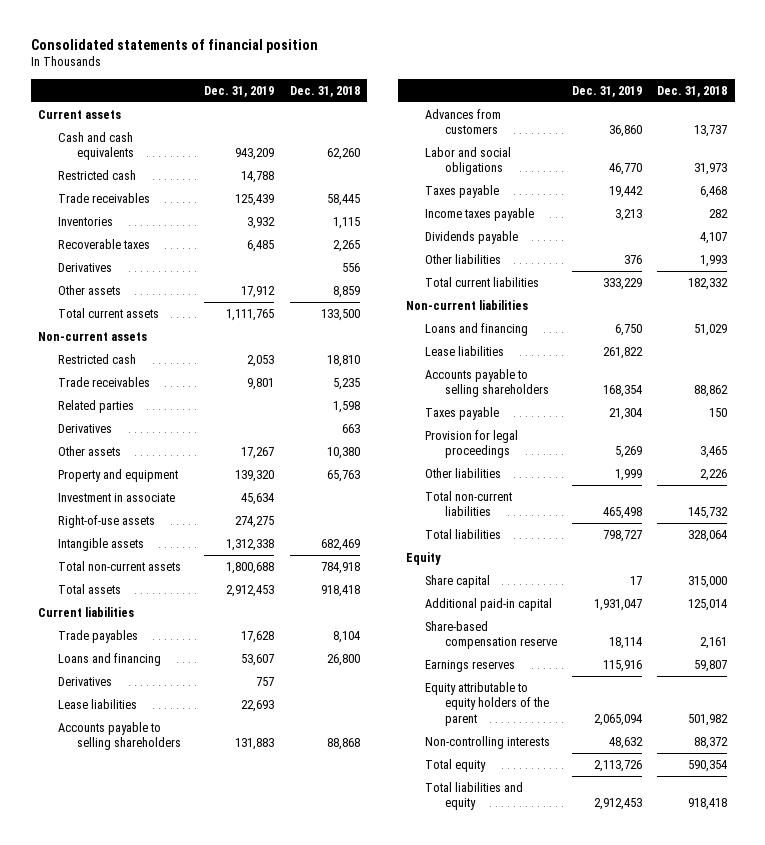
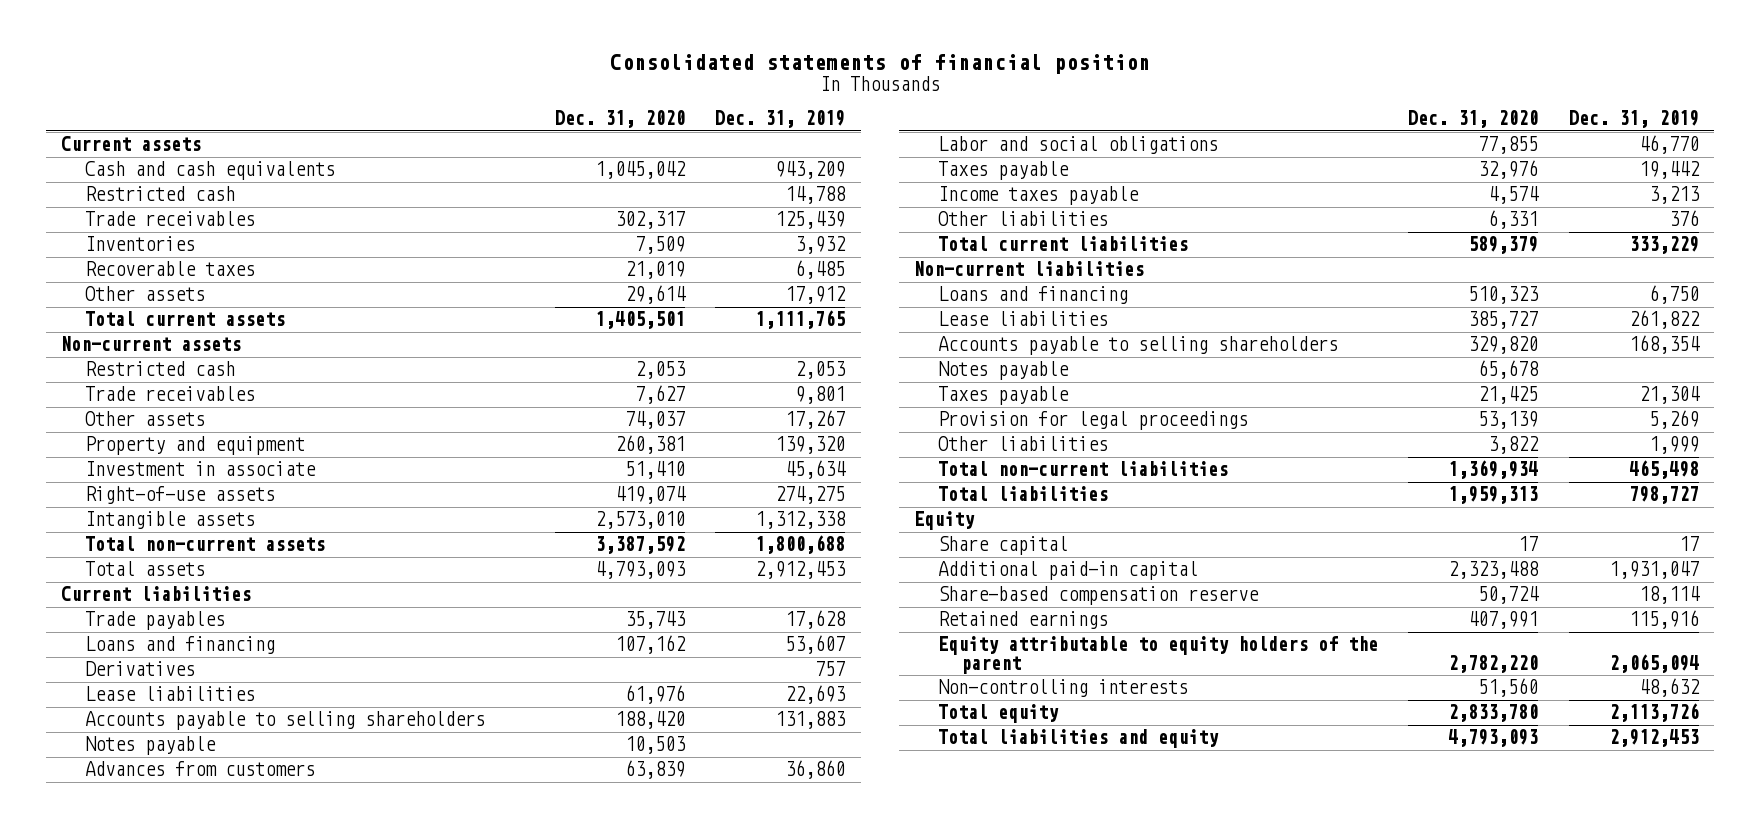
[289,85,360,97] Dec. 31, 2018 -> none
none -> [554,110,685,129] Dec. 31, 2020
[57,262,112,272] Derivatives -> none
[57,399,134,413] Related parties -> none
[57,423,112,433] Derivatives -> none
none -> [84,736,216,756] Notes payable
[425,230,519,244] Dividends payable -> none
none -> [937,361,1069,381] Notes payable
[425,659,516,672] Earnings reserves -> [937,611,1108,630] Retained earnings

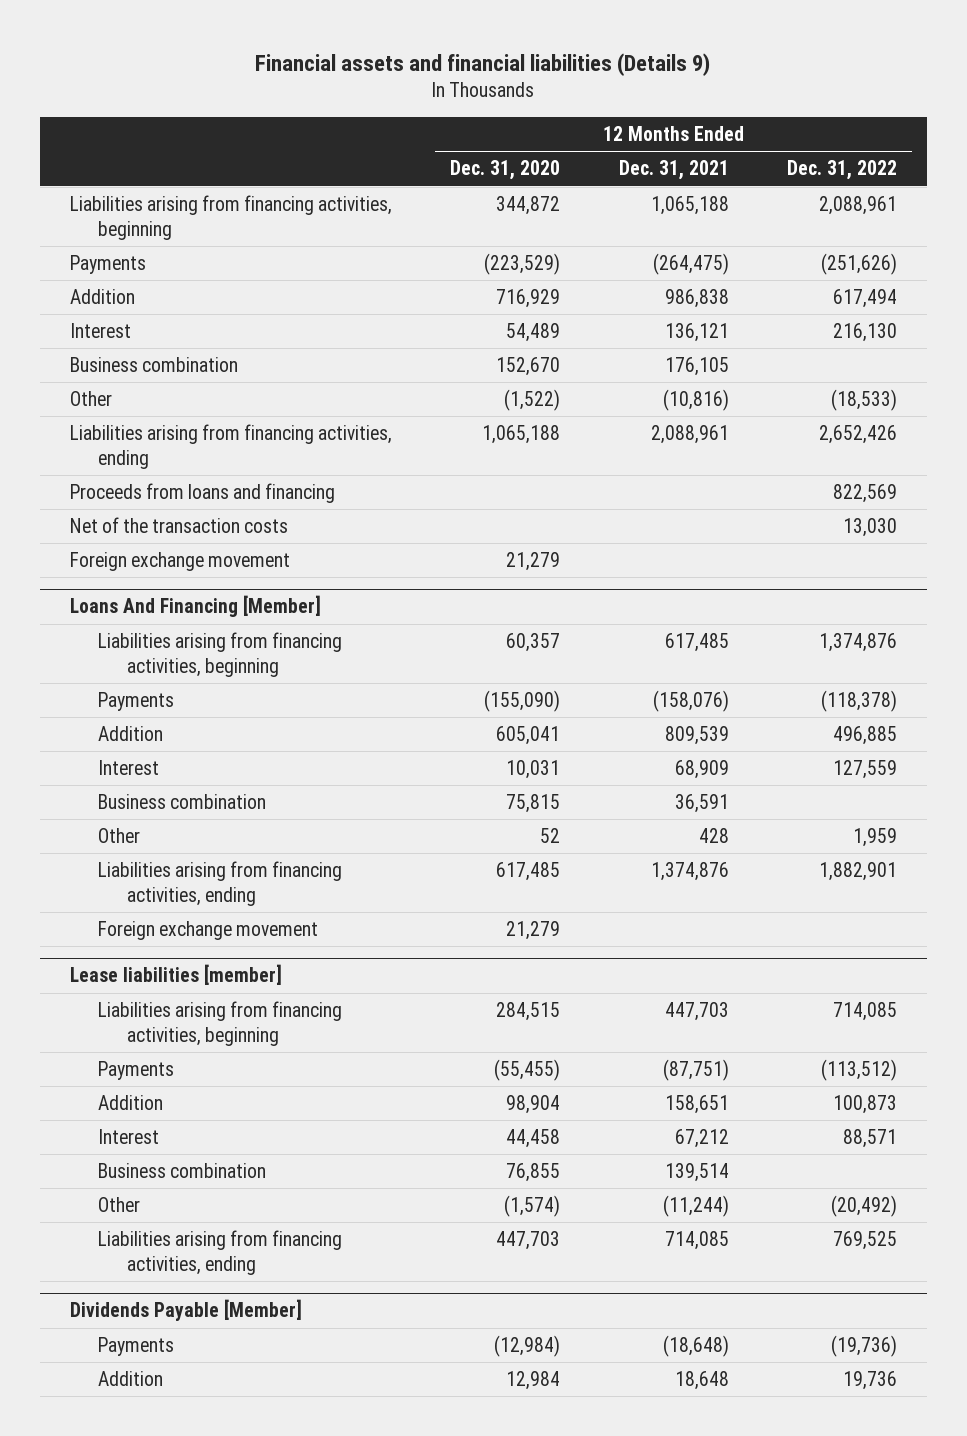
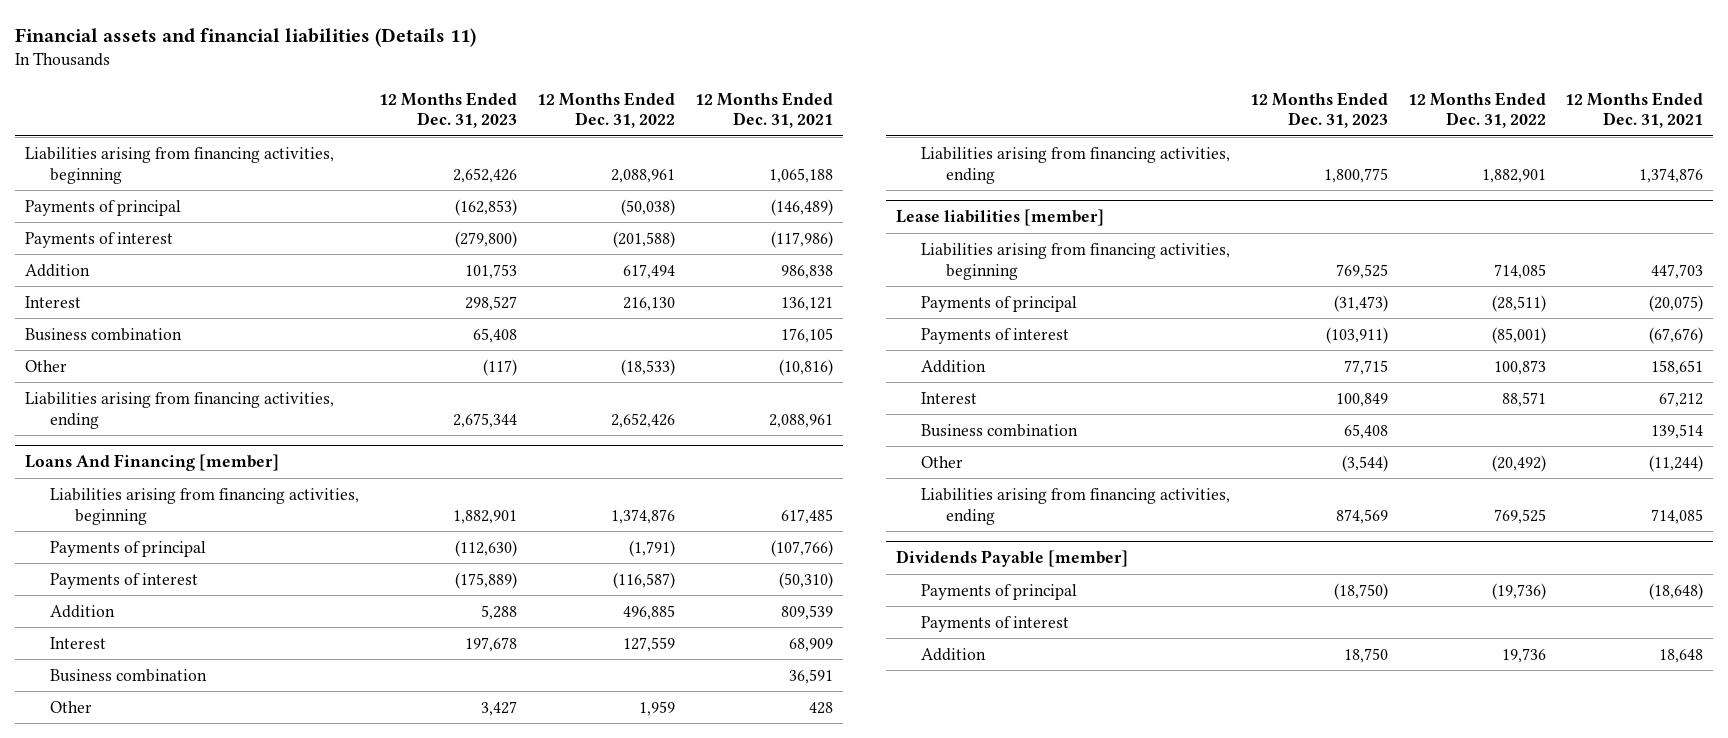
[255,52,711,76] Financial assets and financial liabilities (Details 9) -> [15,27,477,47] Financial assets and financial liabilities (Details 11)
[450,160,561,181] Dec. 31, 2020 -> none
none -> [378,91,517,129] 12 Months Ended Dec. 31, 2023
[69,255,146,275] Payments -> [24,199,181,216] Payments of principal
[652,253,729,276] (264,475) -> [770,198,833,216] (146,489)
[821,253,898,276] (251,626) -> [620,198,675,216] (50,038)
none -> [24,231,173,248] Payments of interest
[69,483,335,504] Proceeds from loans and financing -> none
[69,517,288,534] Net of the transaction costs -> none
[69,552,290,572] Foreign exchange movement -> none
[69,595,321,618] Loans And Financing [Member] -> [24,454,279,472] Loans And Financing [member]
[98,692,175,712] Payments -> [50,540,207,557] Payments of principal
[652,690,729,713] (158,076) -> [770,539,833,557] (107,766)
[821,690,898,713] (118,378) -> [628,539,675,557] (1,791)
none -> [50,572,199,589] Payments of interest
[98,921,319,941] Foreign exchange movement -> none
[98,1061,175,1081] Payments -> [920,295,1077,312] Payments of principal
[662,1059,729,1082] (87,751) -> [1649,294,1704,312] (20,075)
[821,1059,898,1082] (113,512) -> [1491,294,1546,312] (28,511)
none -> [920,327,1069,344] Payments of interest
[69,1299,302,1322] Dividends Payable [Member] -> [895,550,1128,568] Dividends Payable [member]
[98,1337,175,1357] Payments -> [920,583,1077,600] Payments of principal
none -> [920,615,1069,632] Payments of interest

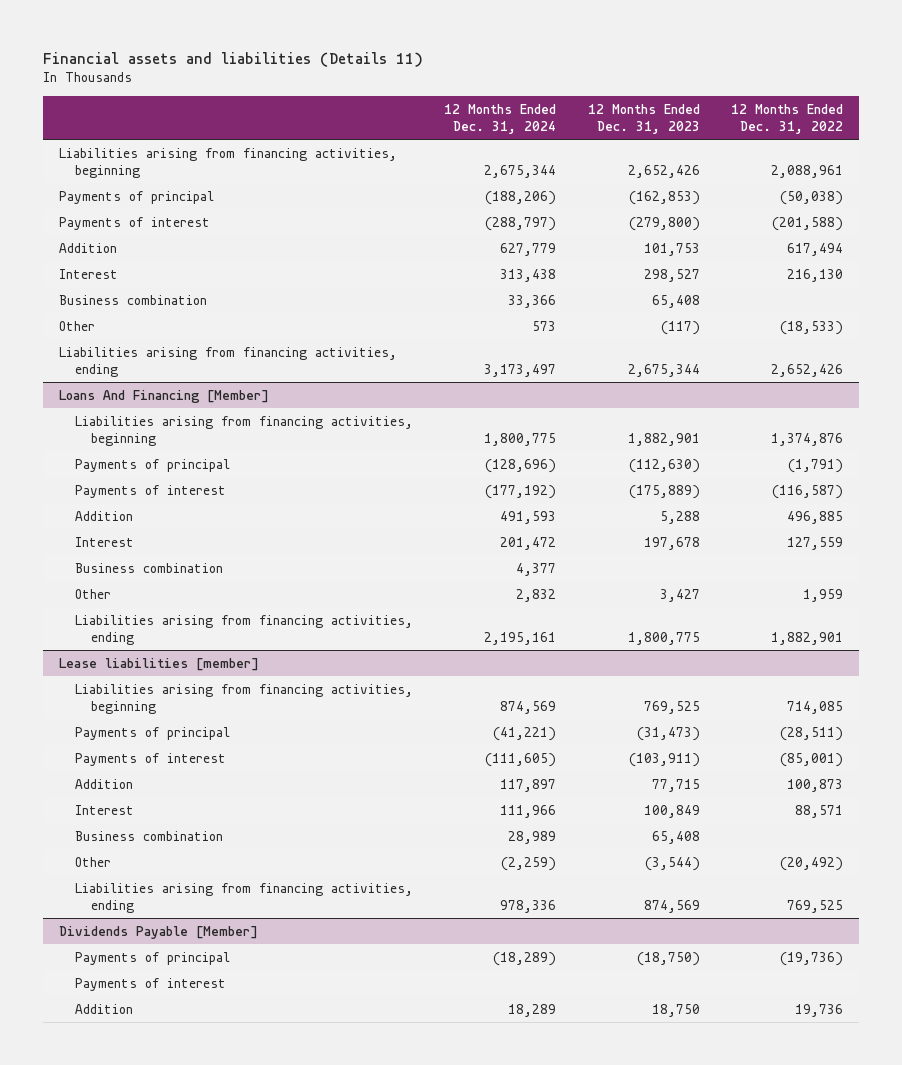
[15,27,477,47] Financial assets and financial liabilities (Details 11) -> [43,52,424,68] Financial assets and liabilities (Details 11)
[694,91,833,129] 12 Months Ended Dec. 31, 2021 -> none
none -> [444,103,557,135] 12 Months Ended Dec. 31, 2024
[24,454,279,472] Loans And Financing [member] -> [59,389,270,403] Loans And Financing [Member]
[895,550,1128,568] Dividends Payable [member] -> [59,925,259,939] Dividends Payable [Member]

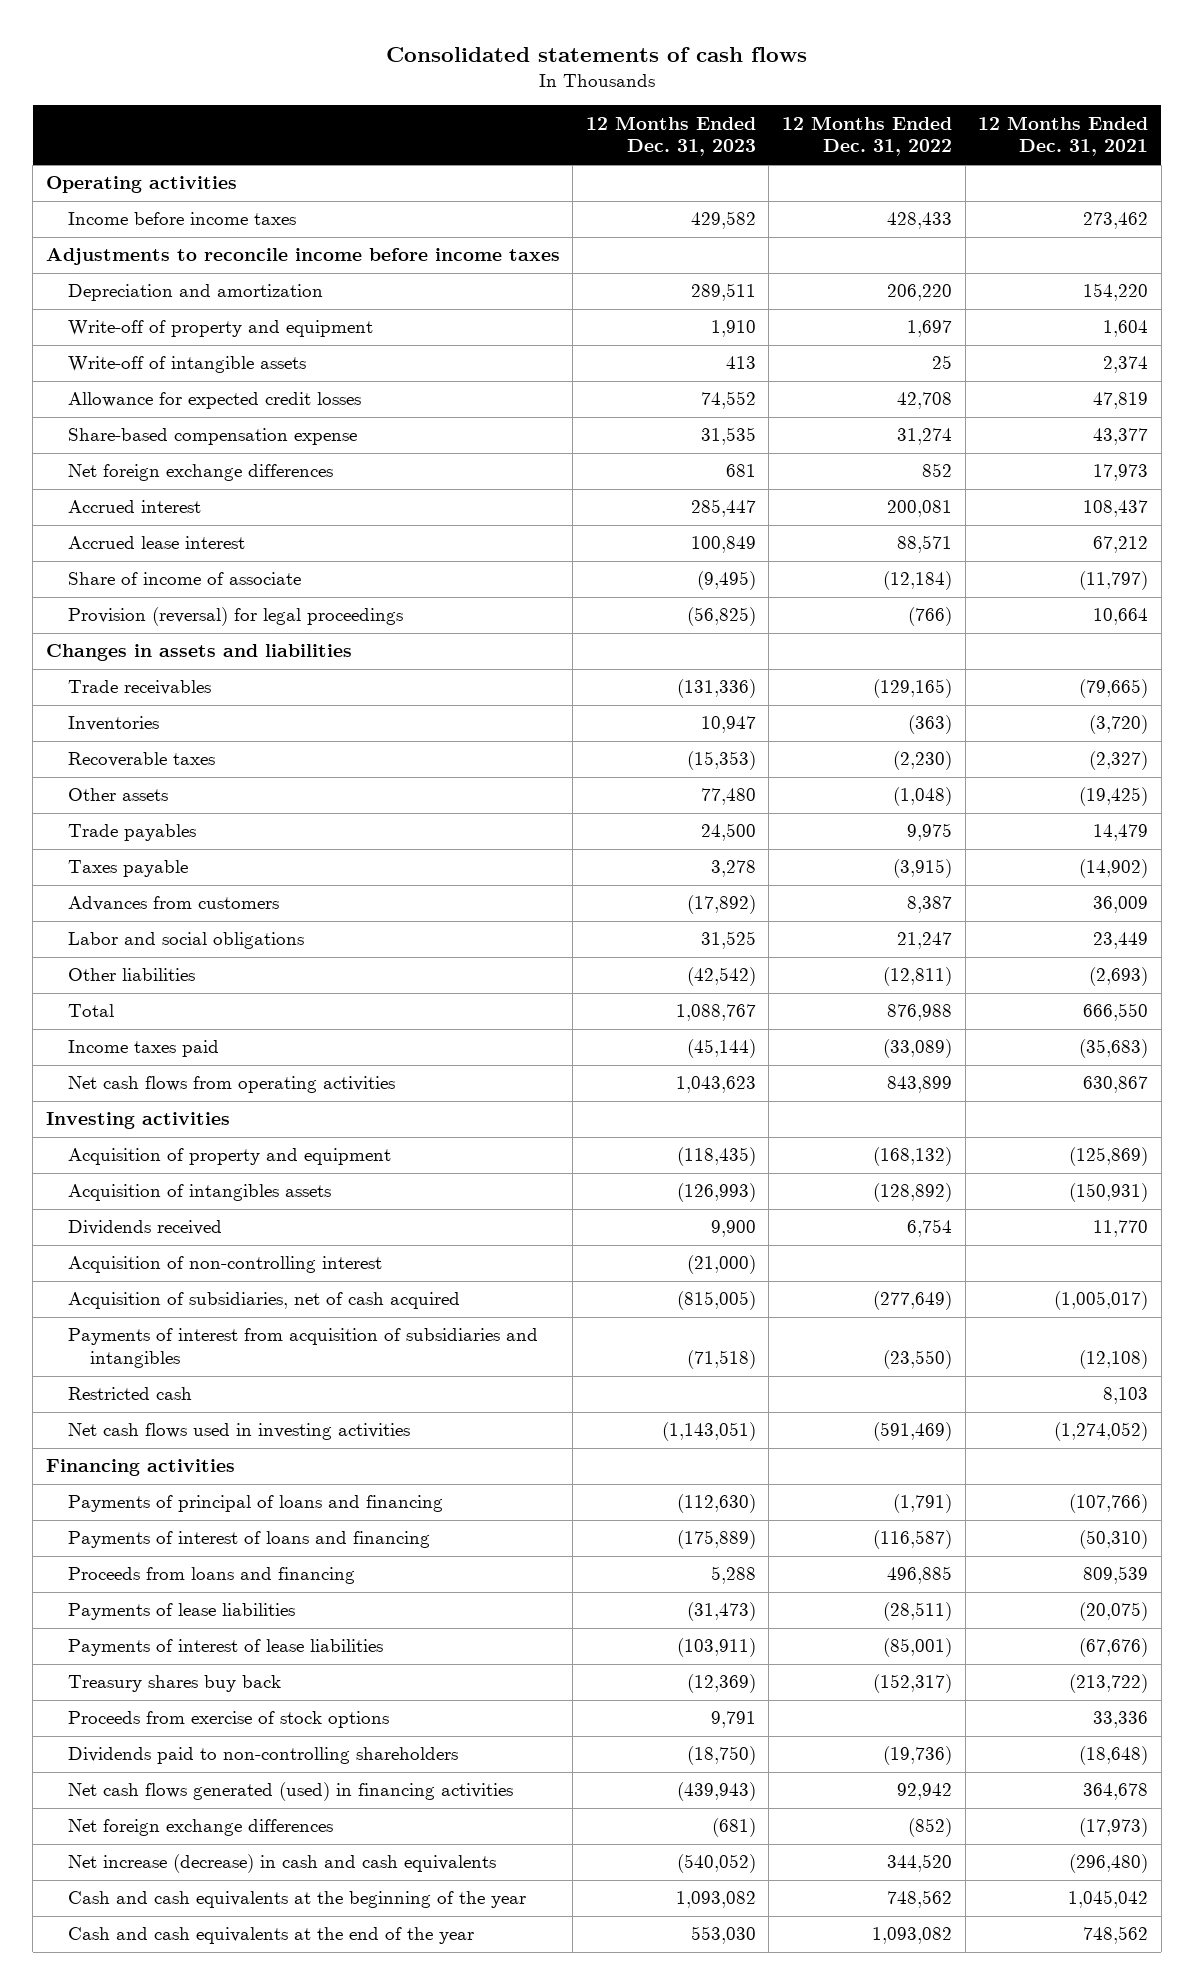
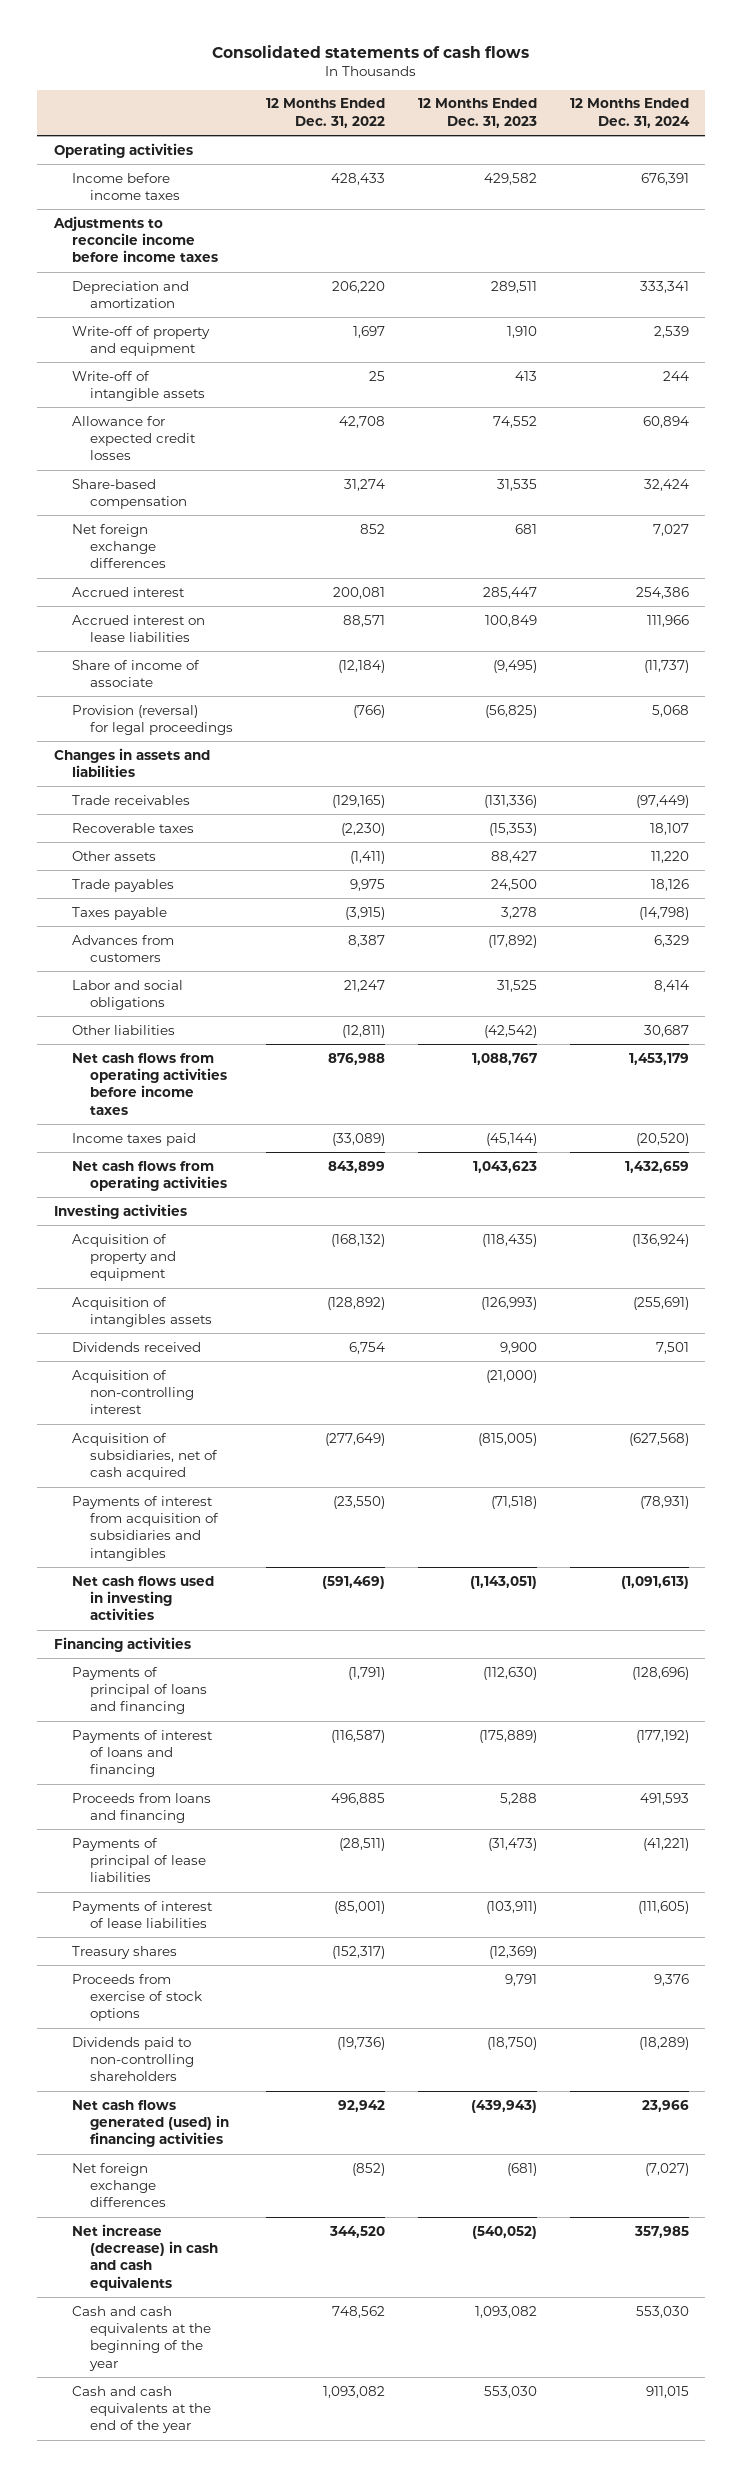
[978,115,1149,157] 12 Months Ended Dec. 31, 2021 -> none
none -> [569,98,690,128] 12 Months Ended Dec. 31, 2024
[67,428,357,446] Share-based compensation expense -> [71,478,187,510] Share-based compensation
[67,536,245,550] Accrued lease interest -> [71,614,205,643] Accrued interest on lease liabilities
[67,716,159,732] Inventories -> none
[700,788,756,806] 77,480 -> [490,850,537,863] 88,427
[892,787,952,807] (1,048) -> [349,850,385,864] (1,411)
[67,1004,114,1018] Total -> [71,1052,227,1115] Net cash flows from operating activities before income taxes
[67,1387,192,1401] Restricted cash -> none
[67,1603,295,1621] Payments of lease liabilities -> [71,1837,206,1883] Payments of principal of lease liabilities
[67,1675,281,1693] Treasury shares buy back -> [71,1945,177,1959] Treasury shares

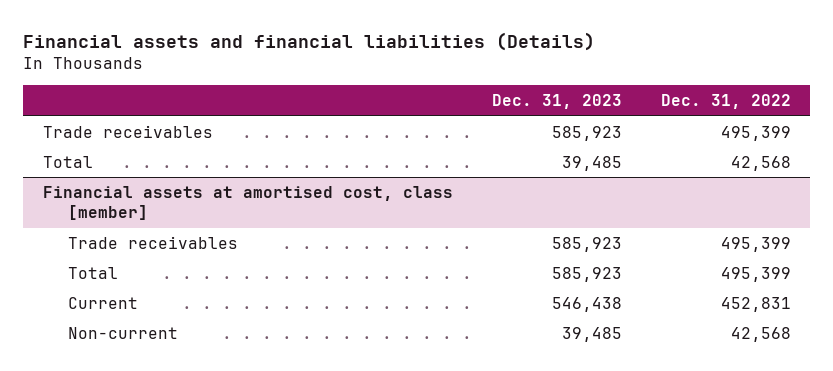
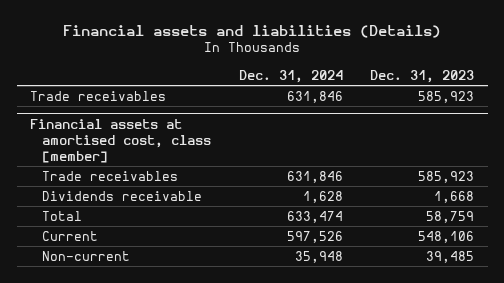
[23,31,596,51] Financial assets and financial liabilities (Details) -> [63,24,442,38] Financial assets and liabilities (Details)
[660,94,791,110] Dec. 31, 2022 -> none
none -> [238,69,343,83] Dec. 31, 2024
[42,155,93,168] Total -> none
none -> [42,190,203,201] Dividends receivable
[551,266,622,282] 585,923 -> [426,210,475,223] 58,759
[551,296,622,312] 546,438 -> [418,230,475,243] 548,106

